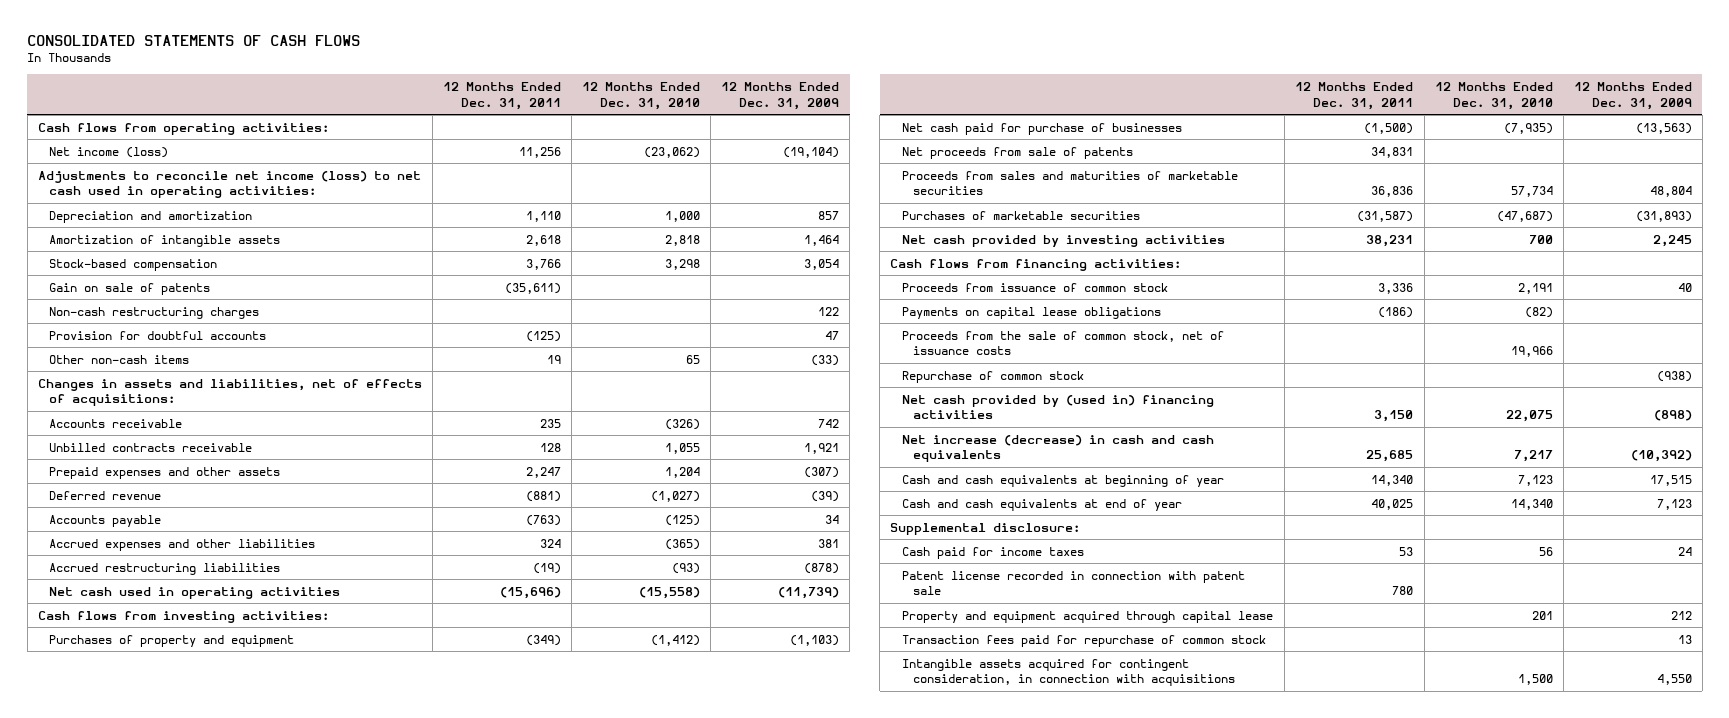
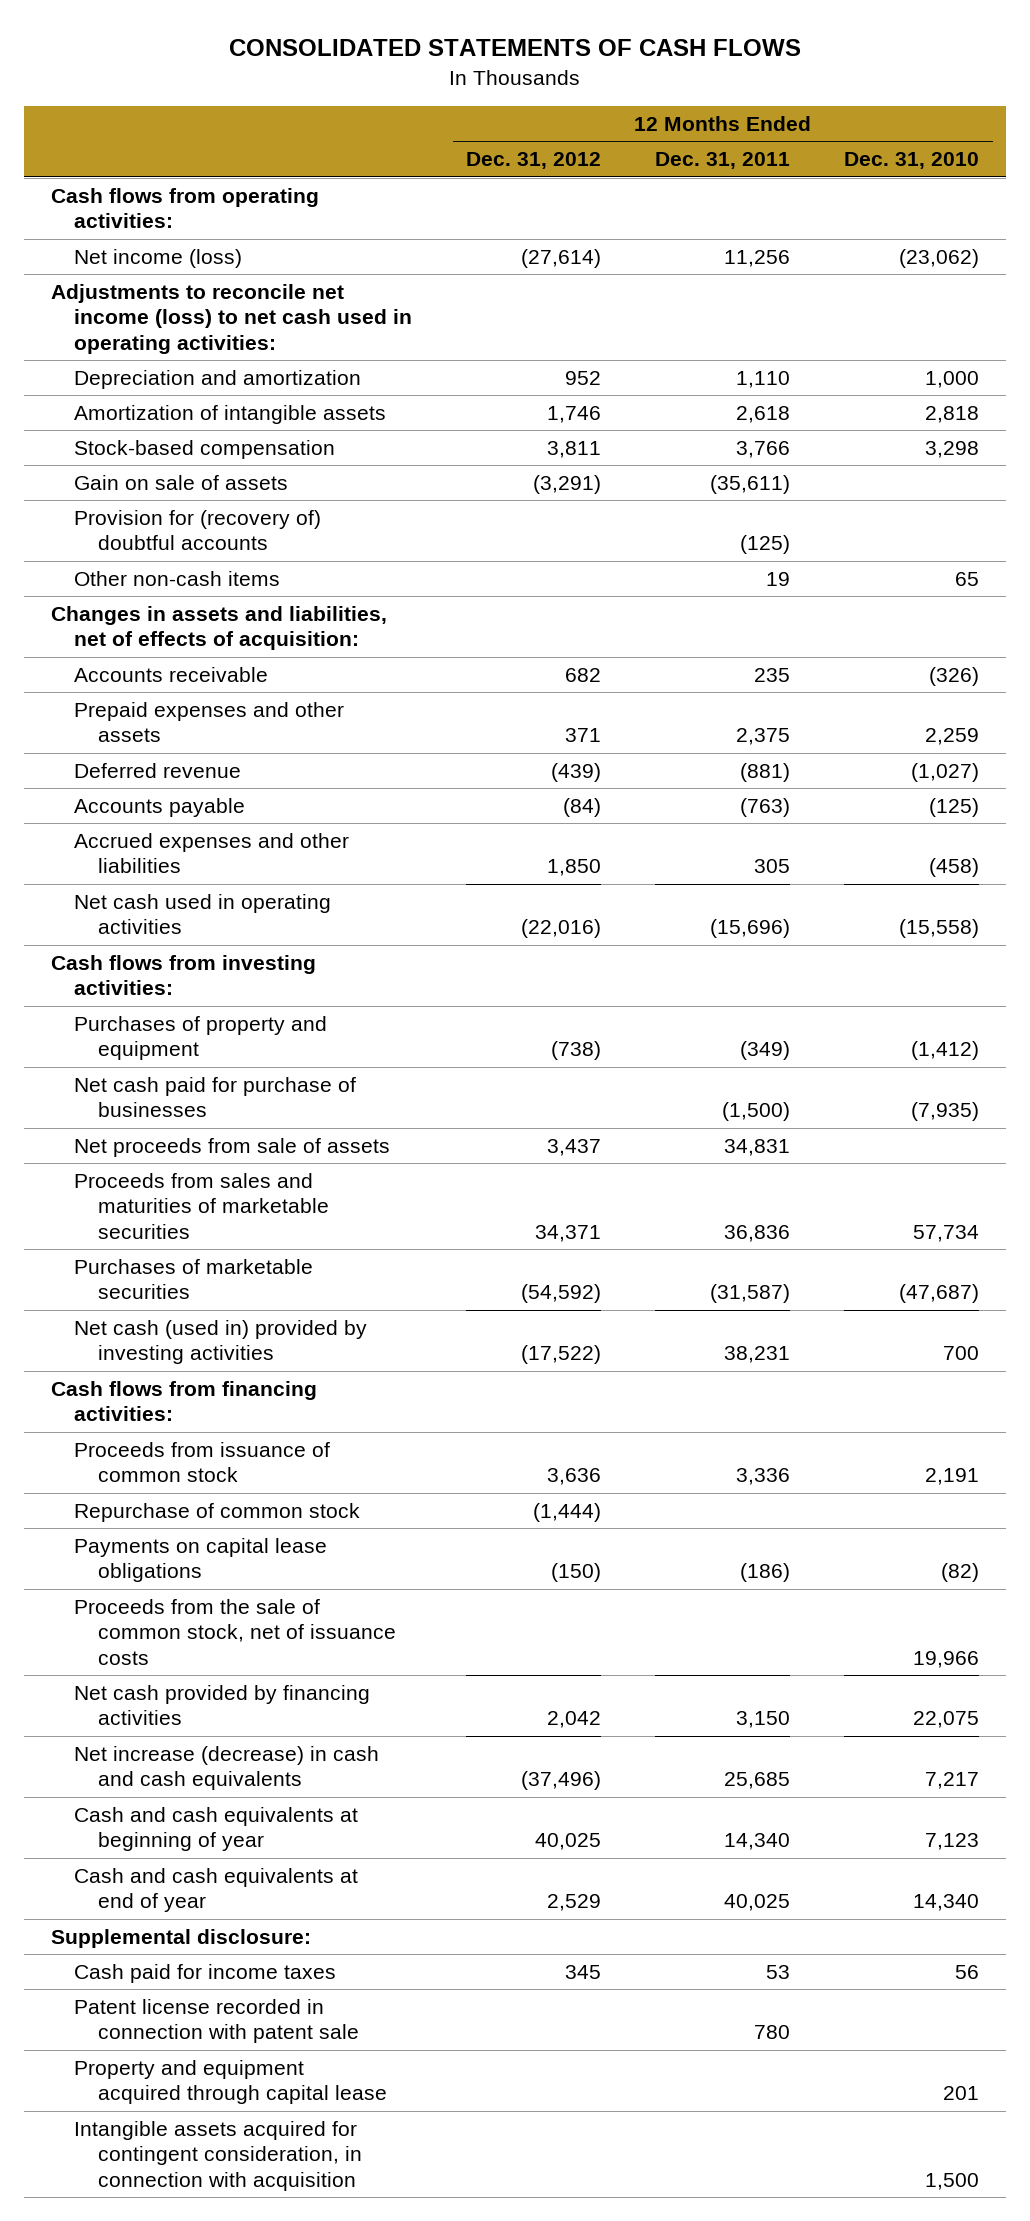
[721,82,840,110] 12 Months Ended Dec. 31, 2009 -> none
none -> [466,152,602,170] Dec. 31, 2012
[49,306,260,319] Non-cash restructuring charges -> none
[49,282,211,295] Gain on sale of patents -> [74,474,289,490] Gain on sale of assets
[49,330,267,340] Provision for doubtful accounts -> [74,509,322,551] Provision for (recovery of) doubtful accounts
[37,378,422,407] Changes in assets and liabilities, net of effects of acquisitions: -> [50,605,387,651] Changes in assets and liabilities, net of effects of acquisition:
[49,442,253,452] Unbilled contracts receivable -> none
[525,466,561,478] 2,247 -> [736,728,791,746] 2,375
[665,466,701,478] 1,204 -> [925,728,980,746] 2,259
[49,562,281,575] Accrued restructuring liabilities -> none
[539,538,561,548] 324 -> [754,859,791,874] 305
[665,538,701,550] (365) -> [929,858,980,878] (458)
[901,146,1133,159] Net proceeds from sale of patents -> [74,1137,391,1157] Net proceeds from sale of assets
[901,234,1225,247] Net cash provided by investing activities -> [74,1319,368,1365] Net cash (used in) provided by investing activities
[901,370,1084,383] Repurchase of common stock -> [74,1502,361,1522] Repurchase of common stock
[901,394,1214,420] Net cash provided by (used in) financing activities -> [74,1684,371,1726] Net cash provided by financing activities
[901,634,1266,647] Transaction fees paid for repurchase of common stock -> none
[901,658,1235,687] Intangible assets acquired for contingent consideration, in connection with acquisitions -> [74,2120,362,2191] Intangible assets acquired for contingent consideration, in connection with acquisition

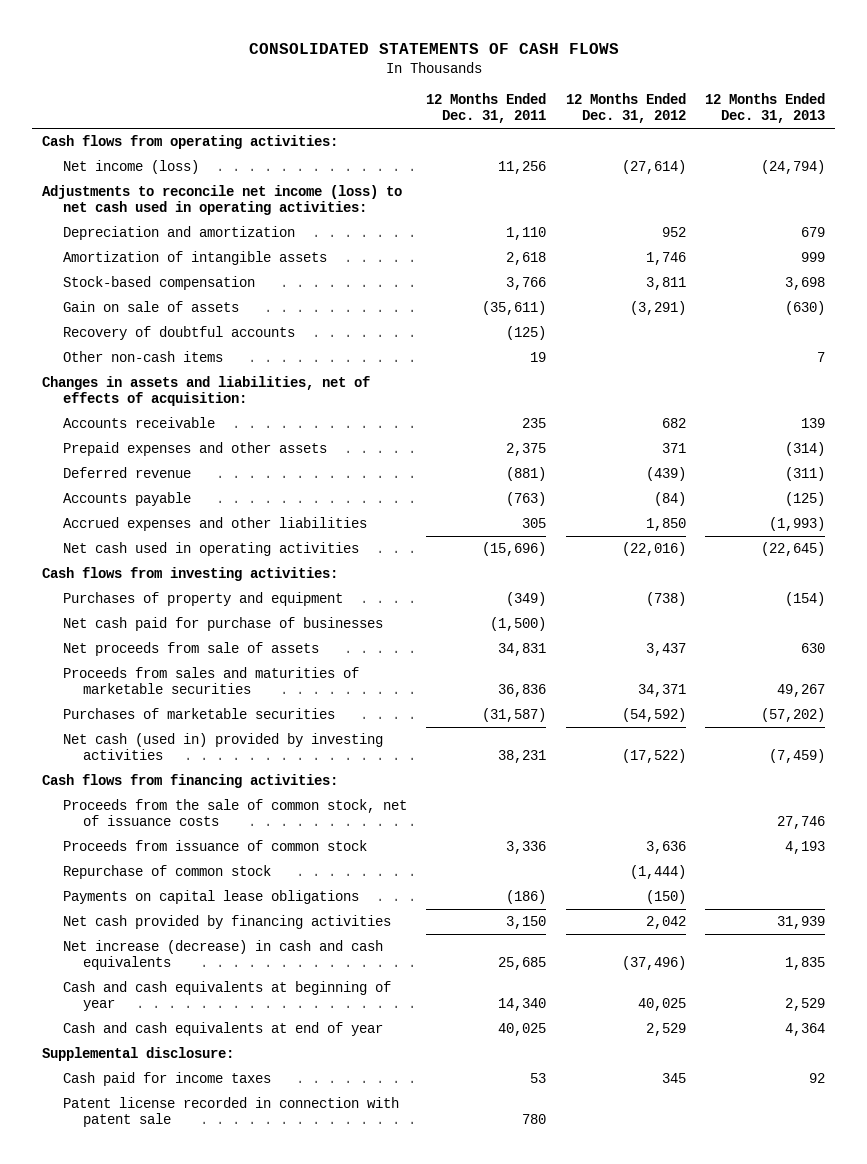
[844,152,980,170] Dec. 31, 2010 -> none
none -> [705,93,826,124] 12 Months Ended Dec. 31, 2013
[74,509,322,551] Provision for (recovery of) doubtful accounts -> [62,326,295,341] Recovery of doubtful accounts
[74,1598,396,1665] Proceeds from the sale of common stock, net of issuance costs -> [62,799,407,827] Proceeds from the sale of common stock, net of issuance costs
[74,2059,387,2105] Property and equipment acquired through capital lease -> none
[74,2120,362,2191] Intangible assets acquired for contingent consideration, in connection with acquisition -> none

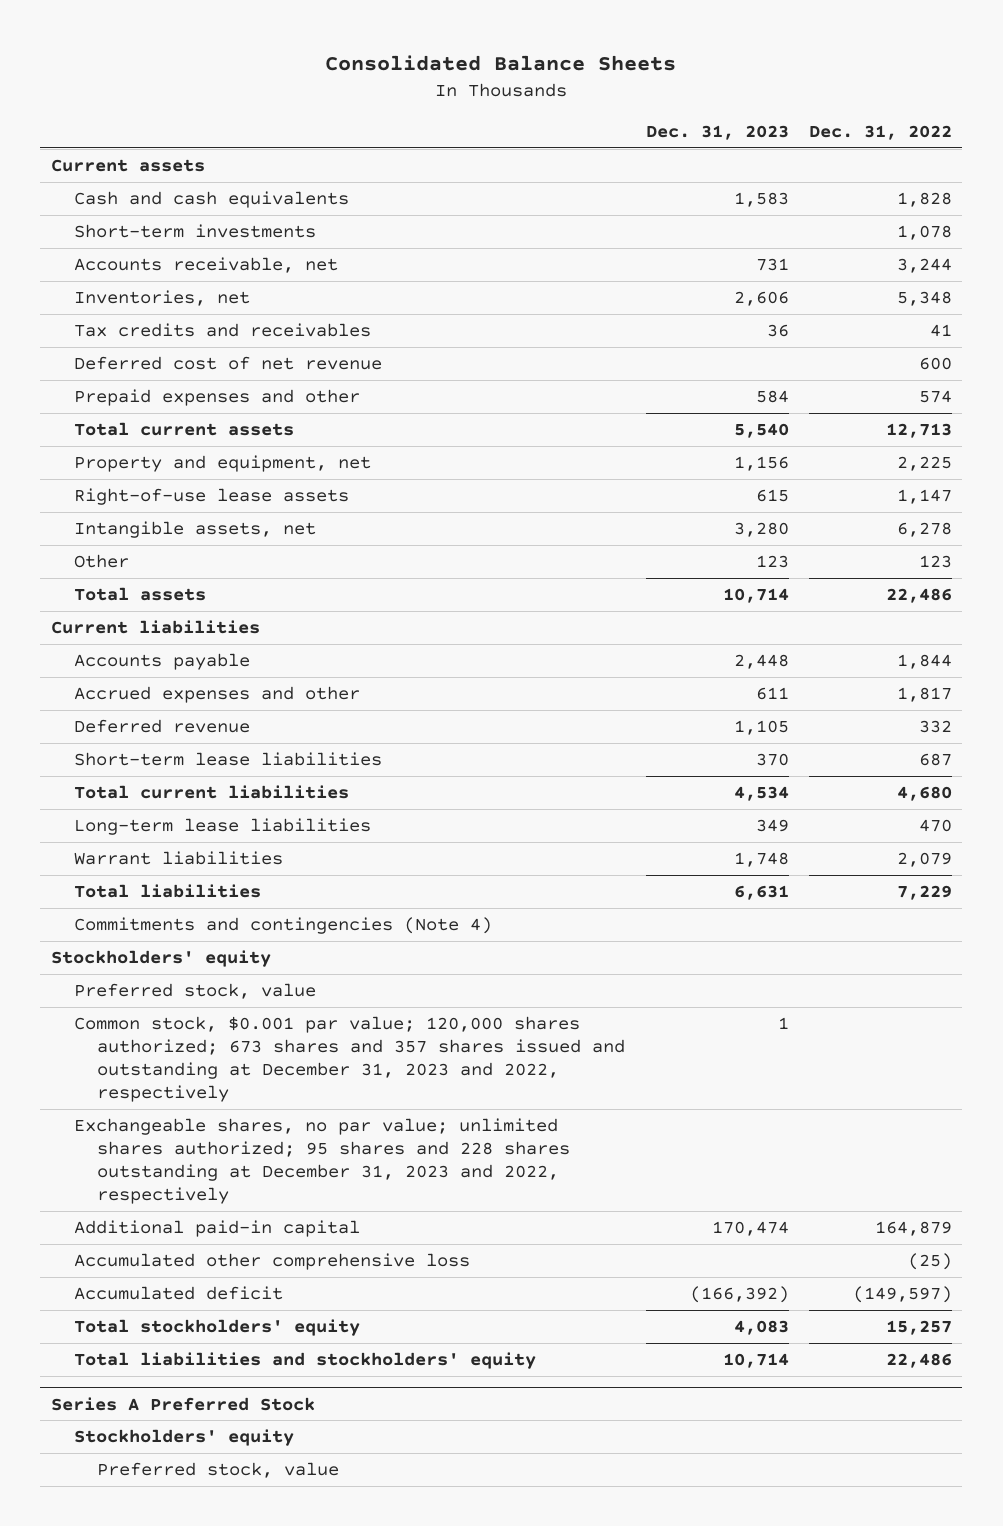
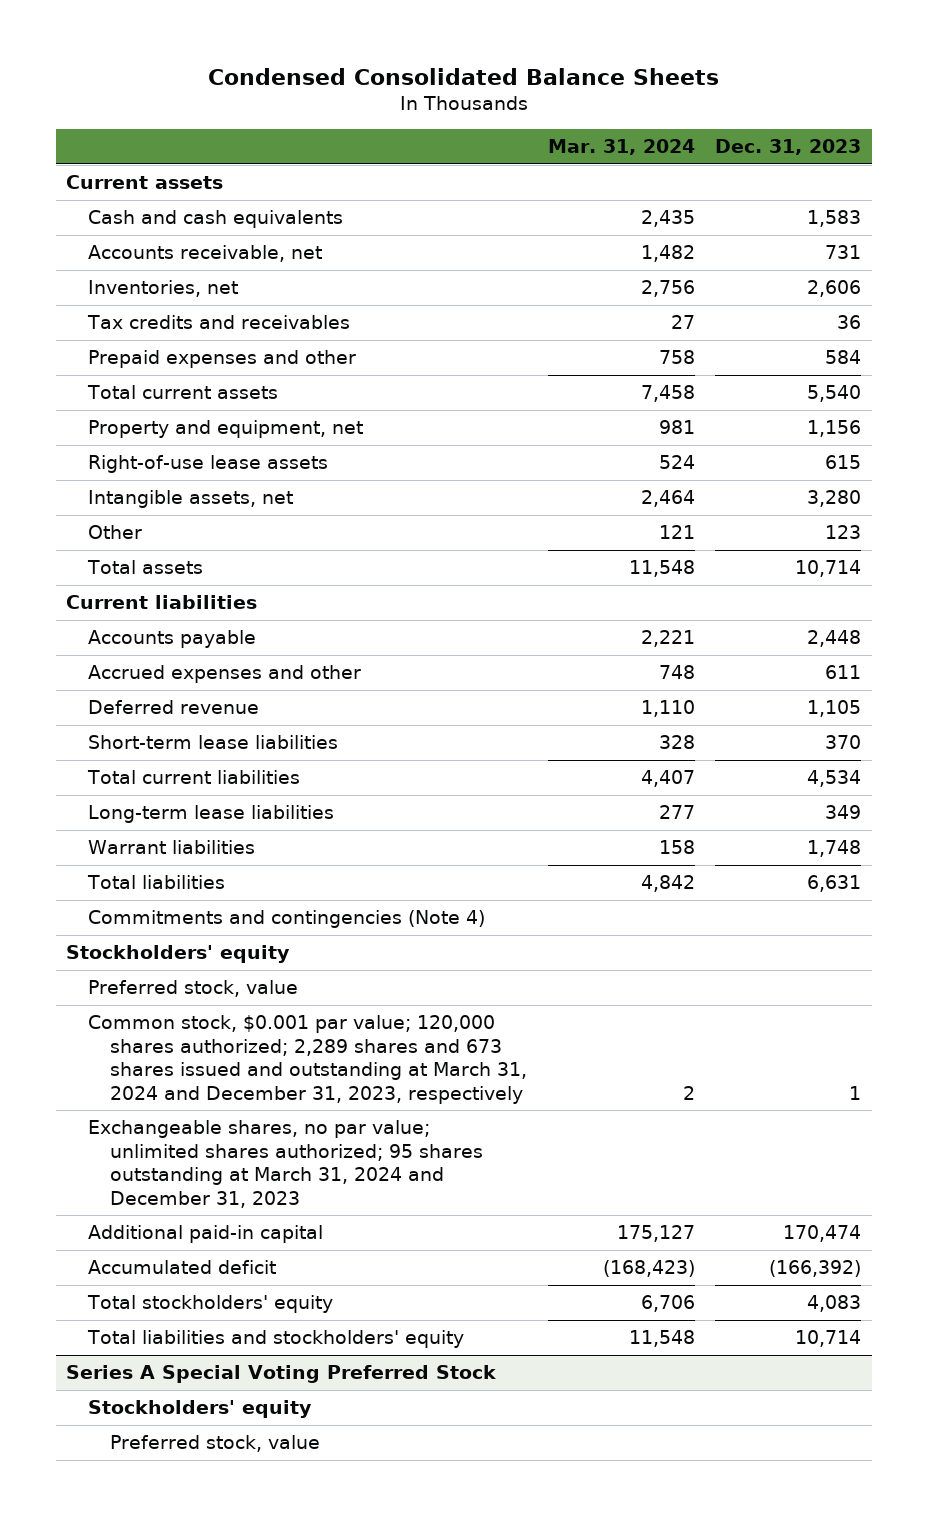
[325,54,677,71] Consolidated Balance Sheets -> [207,68,719,86] Condensed Consolidated Balance Sheets
[808,124,952,140] Dec. 31, 2022 -> none
none -> [547,139,695,156] Mar. 31, 2024
[73,224,316,239] Short-term investments -> none
[73,356,382,371] Deferred cost of net revenue -> none
[73,1016,626,1103] Common stock, $0.001 par value; 120,000 shares authorized; 673 shares and 357 shares issued and outstanding at December 31, 2023 and 2022, respectively -> [88,1015,528,1105] Common stock, $0.001 par value; 120,000 shares authorized; 2,289 shares and 673 shares issued and outstanding at March 31, 2024 and December 31, 2023, respectively
[73,1118,571,1205] Exchangeable shares, no par value; unlimited shares authorized; 95 shares and 228 shares outstanding at December 31, 2023 and 2022, respectively -> [88,1120,484,1209] Exchangeable shares, no par value; unlimited shares authorized; 95 shares outstanding at March 31, 2024 and December 31, 2023
[73,1253,470,1271] Accumulated other comprehensive loss -> none
[50,1396,315,1411] Series A Preferred Stock -> [66,1365,497,1384] Series A Special Voting Preferred Stock

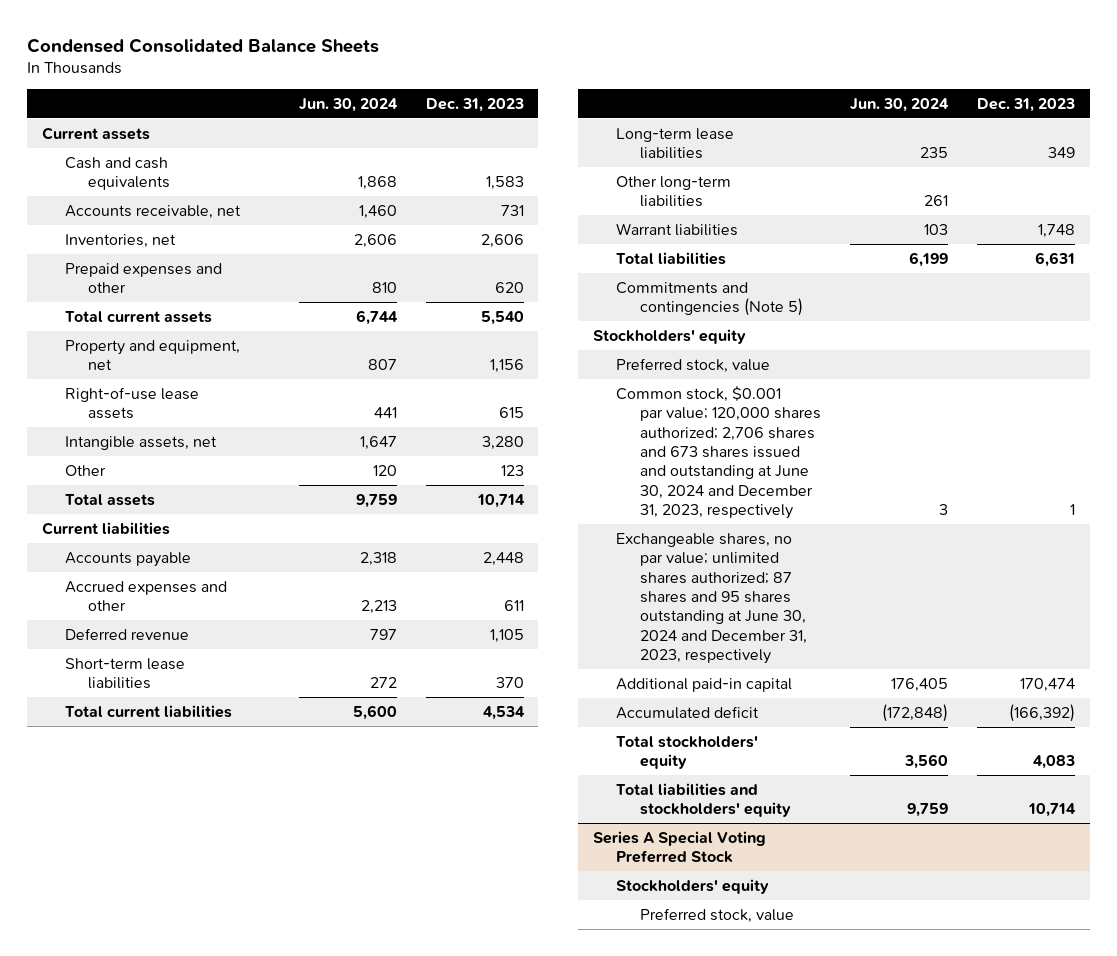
[547,139,695,156] Mar. 31, 2024 -> none
none -> [298,98,398,113] Jun. 30, 2024
[87,315,351,330] Tax credits and receivables -> none
[825,350,862,365] 584 -> [494,282,524,294] 620
none -> [616,175,732,208] Other long-term liabilities
[88,910,486,929] Commitments and contingencies (Note 4) -> [616,281,803,317] Commitments and contingencies (Note 5)
[88,1015,528,1105] Common stock, $0.001 par value; 120,000 shares authorized; 2,289 shares and 673 shares issued and outstanding at March 31, 2024 and December 31, 2023, respectively -> [616,385,821,520] Common stock, $0.001 par value; 120,000 shares authorized; 2,706 shares and 673 shares issued and outstanding at June 30, 2024 and December 31, 2023, respectively
[88,1120,484,1209] Exchangeable shares, no par value; unlimited shares authorized; 95 shares outstanding at March 31, 2024 and December 31, 2023 -> [616,532,807,665] Exchangeable shares, no par value; unlimited shares authorized; 87 shares and 95 shares outstanding at June 30, 2024 and December 31, 2023, respectively

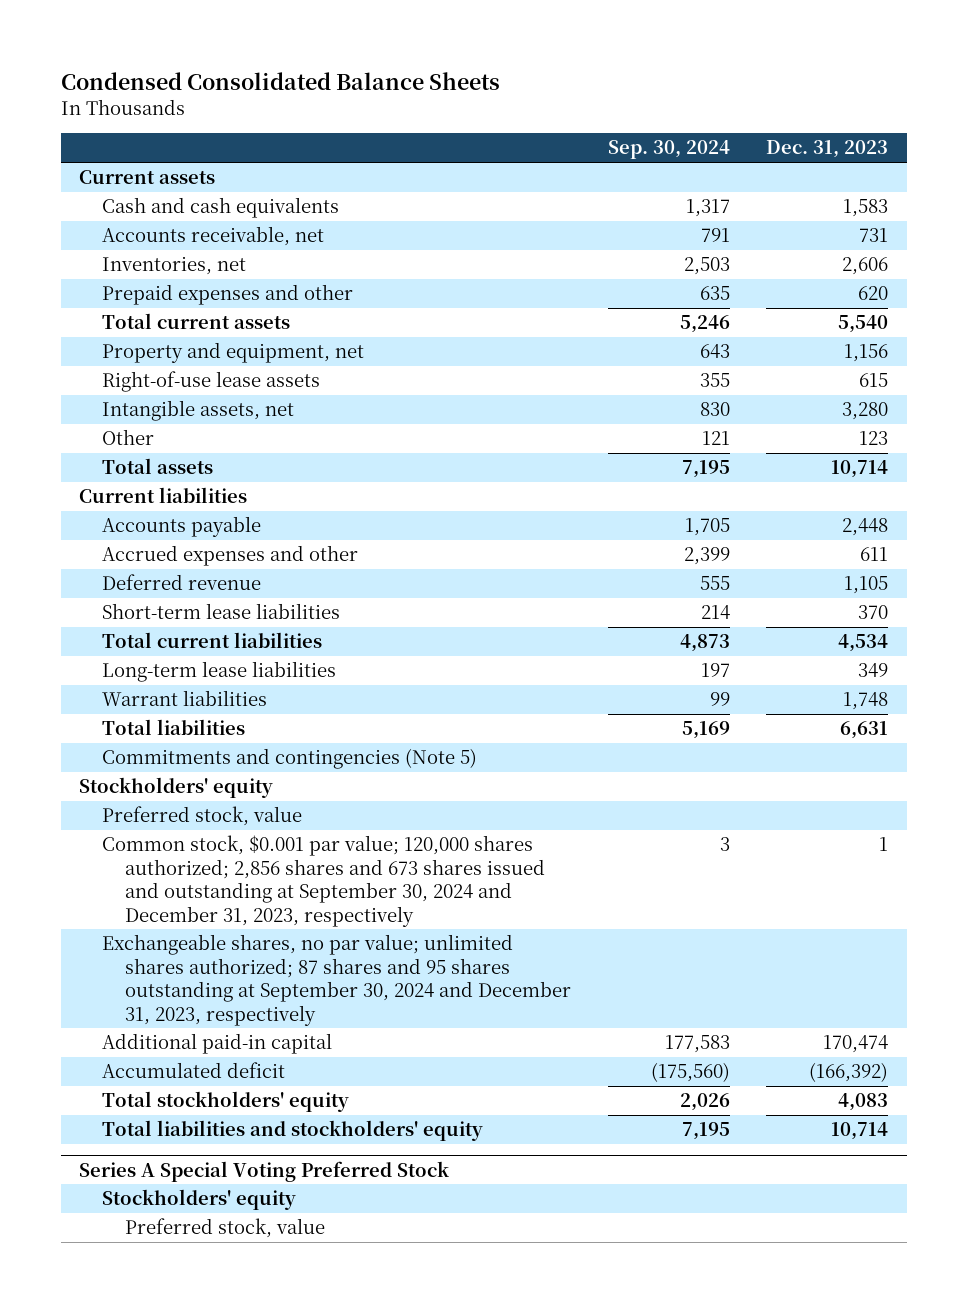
[298,98,398,113] Jun. 30, 2024 -> none
none -> [607,140,730,160] Sep. 30, 2024
[616,175,732,208] Other long-term liabilities -> none
[616,385,821,520] Common stock, $0.001 par value; 120,000 shares authorized; 2,706 shares and 673 shares issued and outstanding at June 30, 2024 and December 31, 2023, respectively -> [102,835,546,927] Common stock, $0.001 par value; 120,000 shares authorized; 2,856 shares and 673 shares issued and outstanding at September 30, 2024 and December 31, 2023, respectively
[616,532,807,665] Exchangeable shares, no par value; unlimited shares authorized; 87 shares and 95 shares outstanding at June 30, 2024 and December 31, 2023, respectively -> [102,934,572,1026] Exchangeable shares, no par value; unlimited shares authorized; 87 shares and 95 shares outstanding at September 30, 2024 and December 31, 2023, respectively

